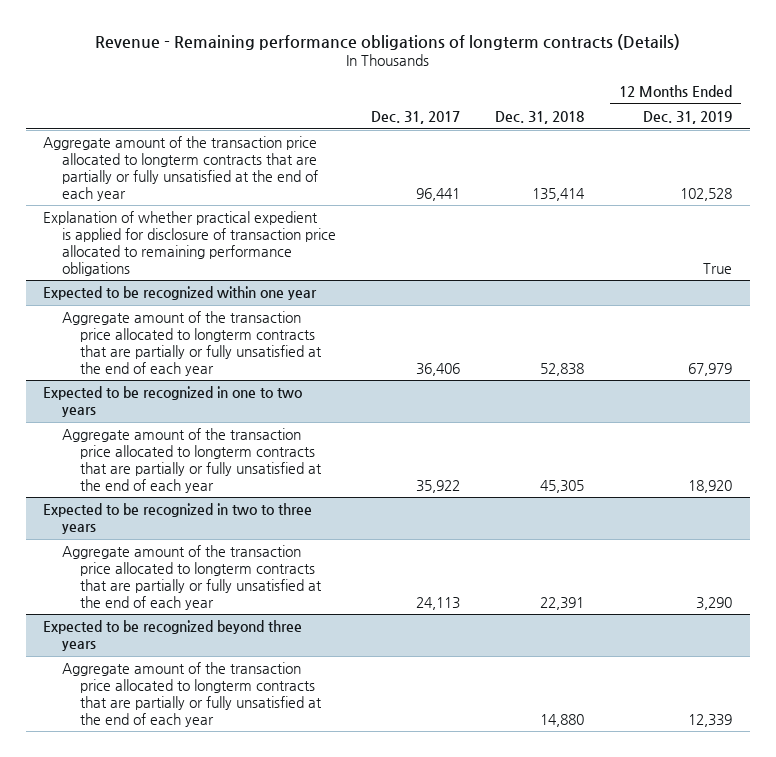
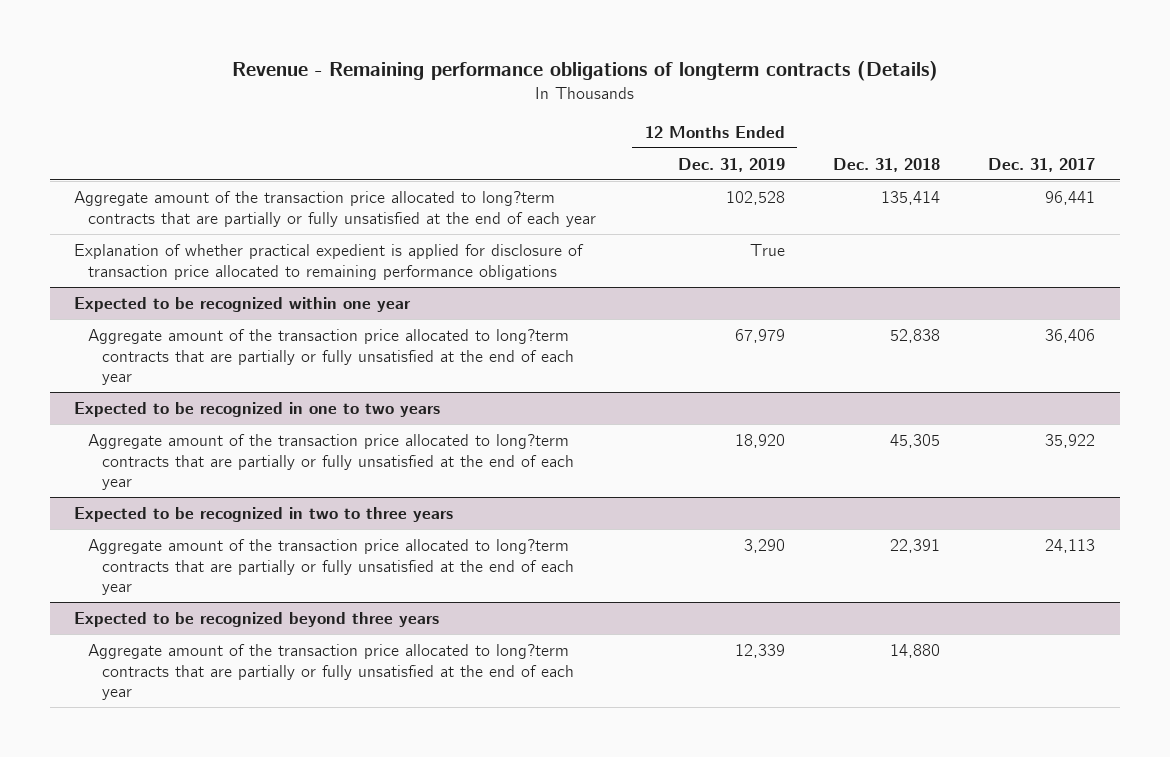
[43,136,318,201] Aggregate amount of the transaction price allocated to longterm contracts that are partially or fully unsatisfied at the end of each year -> [74,190,597,227] Aggregate amount of the transaction price allocated to long?term contracts that are partially or fully unsatisfied at the end of each year
[61,311,323,376] Aggregate amount of the transaction price allocated to longterm contracts that are partially or fully unsatisfied at the end of each year -> [88,328,574,386] Aggregate amount of the transaction price allocated to long?term contracts that are partially or fully unsatisfied at the end of each year
[61,428,323,493] Aggregate amount of the transaction price allocated to longterm contracts that are partially or fully unsatisfied at the end of each year -> [88,433,574,491] Aggregate amount of the transaction price allocated to long?term contracts that are partially or fully unsatisfied at the end of each year
[61,545,323,610] Aggregate amount of the transaction price allocated to longterm contracts that are partially or fully unsatisfied at the end of each year -> [88,538,574,596] Aggregate amount of the transaction price allocated to long?term contracts that are partially or fully unsatisfied at the end of each year
[61,662,323,727] Aggregate amount of the transaction price allocated to longterm contracts that are partially or fully unsatisfied at the end of each year -> [88,643,574,701] Aggregate amount of the transaction price allocated to long?term contracts that are partially or fully unsatisfied at the end of each year

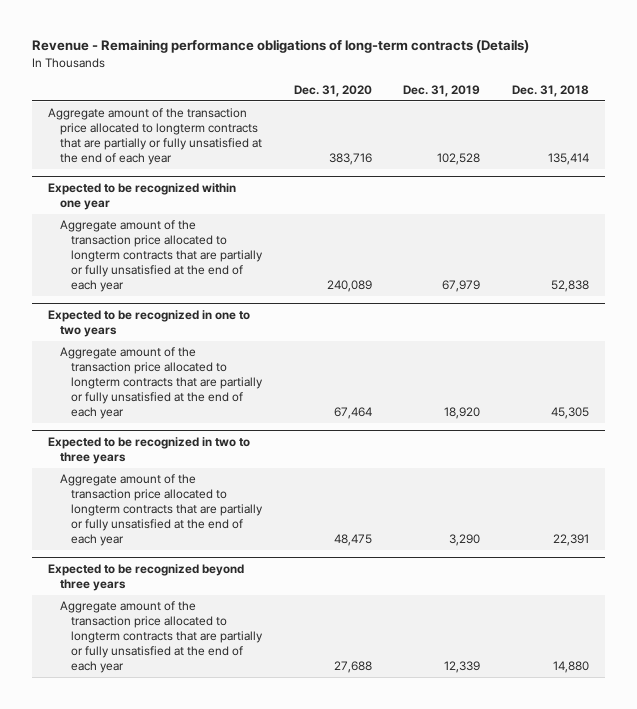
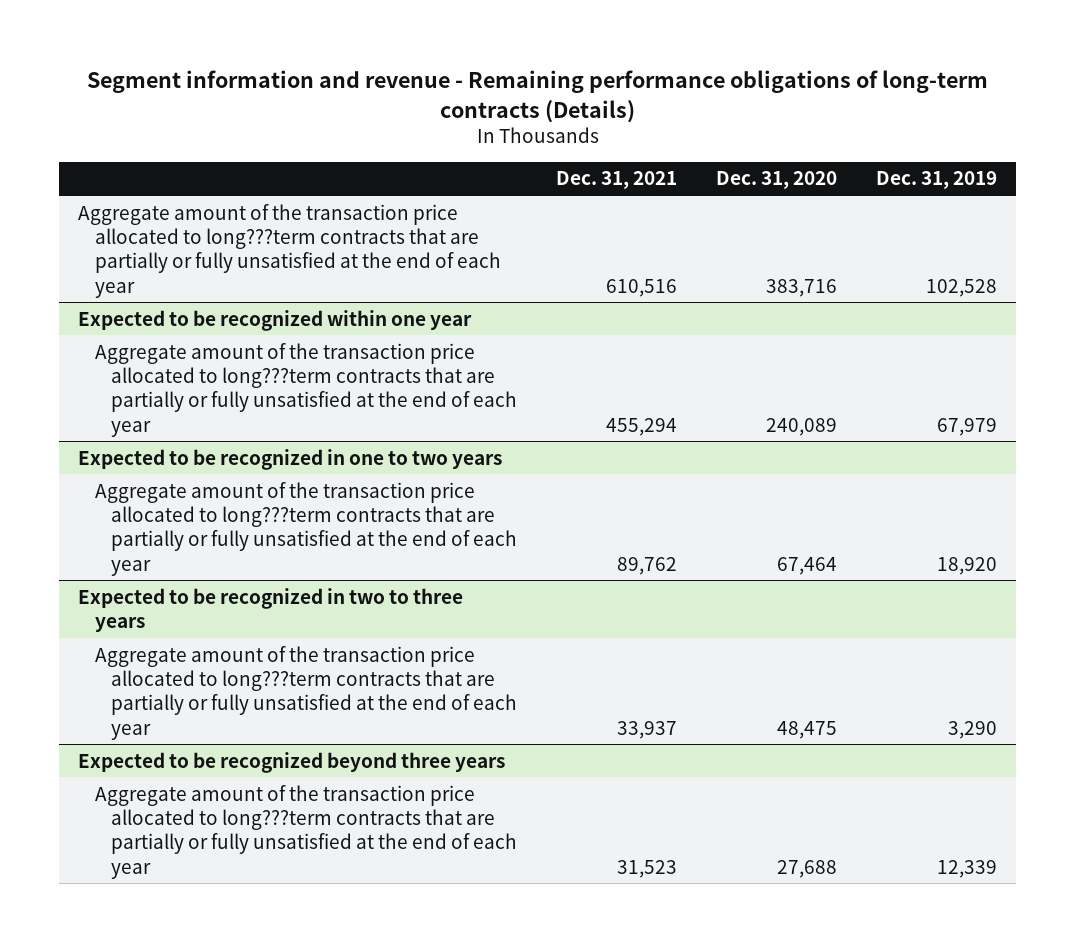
[32,39,530,54] Revenue - Remaining performance obligations of long-term contracts (Details) -> [86,70,988,123] Segment information and revenue - Remaining performance obligations of long-term contracts (Details)
[511,84,589,97] Dec. 31, 2018 -> none
none -> [555,171,677,190] Dec. 31, 2021
[47,108,262,166] Aggregate amount of the transaction price allocated to longterm contracts that are partially or fully unsatisfied at the end of each year -> [78,203,501,298] Aggregate amount of the transaction price allocated to long???term contracts that are partially or fully unsatisfied at the end of each year
[59,220,264,293] Aggregate amount of the transaction price allocated to longterm contracts that are partially or fully unsatisfied at the end of each year -> [94,342,517,437] Aggregate amount of the transaction price allocated to long???term contracts that are partially or fully unsatisfied at the end of each year
[59,347,264,420] Aggregate amount of the transaction price allocated to longterm contracts that are partially or fully unsatisfied at the end of each year -> [94,481,517,576] Aggregate amount of the transaction price allocated to long???term contracts that are partially or fully unsatisfied at the end of each year
[59,474,264,547] Aggregate amount of the transaction price allocated to longterm contracts that are partially or fully unsatisfied at the end of each year -> [94,645,517,740] Aggregate amount of the transaction price allocated to long???term contracts that are partially or fully unsatisfied at the end of each year
[59,601,264,674] Aggregate amount of the transaction price allocated to longterm contracts that are partially or fully unsatisfied at the end of each year -> [94,784,517,879] Aggregate amount of the transaction price allocated to long???term contracts that are partially or fully unsatisfied at the end of each year

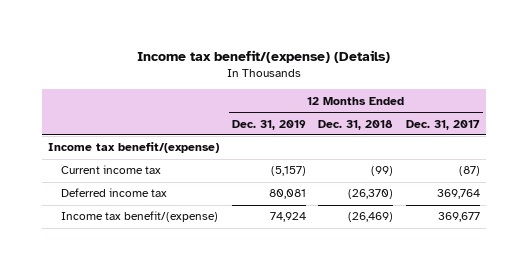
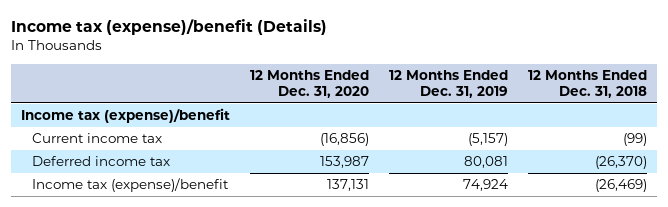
[137,50,391,64] Income tax benefit/(expense) (Details) -> [10,18,327,35] Income tax (expense)/benefit (Details)
[405,119,480,130] Dec. 31, 2017 -> none
none -> [249,69,369,98] 12 Months Ended Dec. 31, 2020
[48,142,220,154] Income tax benefit/(expense) -> [20,108,230,124] Income tax (expense)/benefit
[61,211,219,223] Income tax benefit/(expense) -> [31,178,229,193] Income tax (expense)/benefit

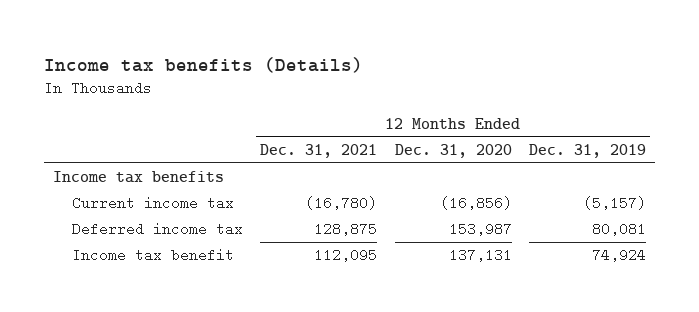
[10,18,327,35] Income tax (expense)/benefit (Details) -> [44,56,364,73] Income tax benefits (Details)
[527,69,647,98] 12 Months Ended Dec. 31, 2018 -> none
none -> [260,143,378,158] Dec. 31, 2021
[20,108,230,124] Income tax (expense)/benefit -> [52,171,224,184] Income tax benefits
[31,178,229,193] Income tax (expense)/benefit -> [71,248,234,263] Income tax benefit

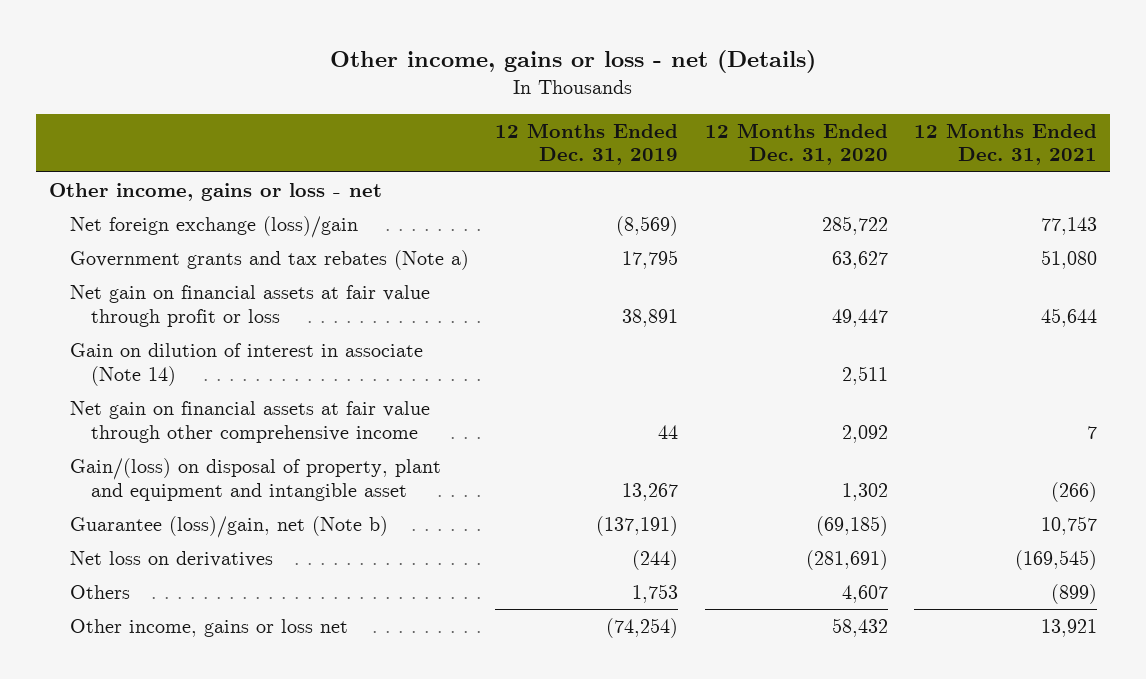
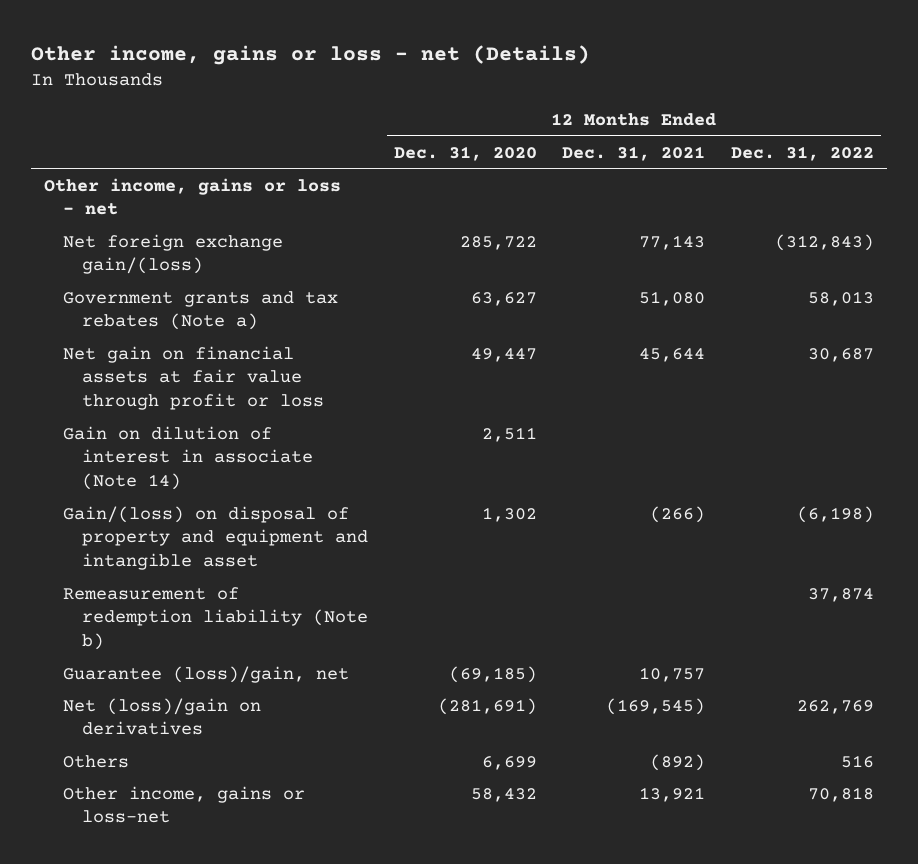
[495,122,679,166] 12 Months Ended Dec. 31, 2019 -> none
none -> [731,145,875,161] Dec. 31, 2022
[69,215,358,238] Net foreign exchange (loss)/gain -> [63,233,284,275] Net foreign exchange gain/(loss)
[69,400,430,443] Net gain on financial assets at fair value through other comprehensive income -> none
[69,457,441,501] Gain/(loss) on disposal of property, plant and equipment and intangible asset -> [63,505,369,571] Gain/(loss) on disposal of property and equipment and intangible asset
none -> [63,586,369,651] Remeasurement of redemption liability (Note b)
[69,515,388,538] Guarantee (loss)/gain, net (Note b) -> [63,665,350,683] Guarantee (loss)/gain, net
[69,550,273,567] Net loss on derivatives -> [63,697,262,736] Net (loss)/gain on derivatives
[841,584,888,603] 4,607 -> [481,755,537,770] 6,699
[1051,583,1098,604] (899) -> [650,753,706,771] (892)
[69,618,348,637] Other income, gains or loss net -> [63,785,306,824] Other income, gains or loss-net

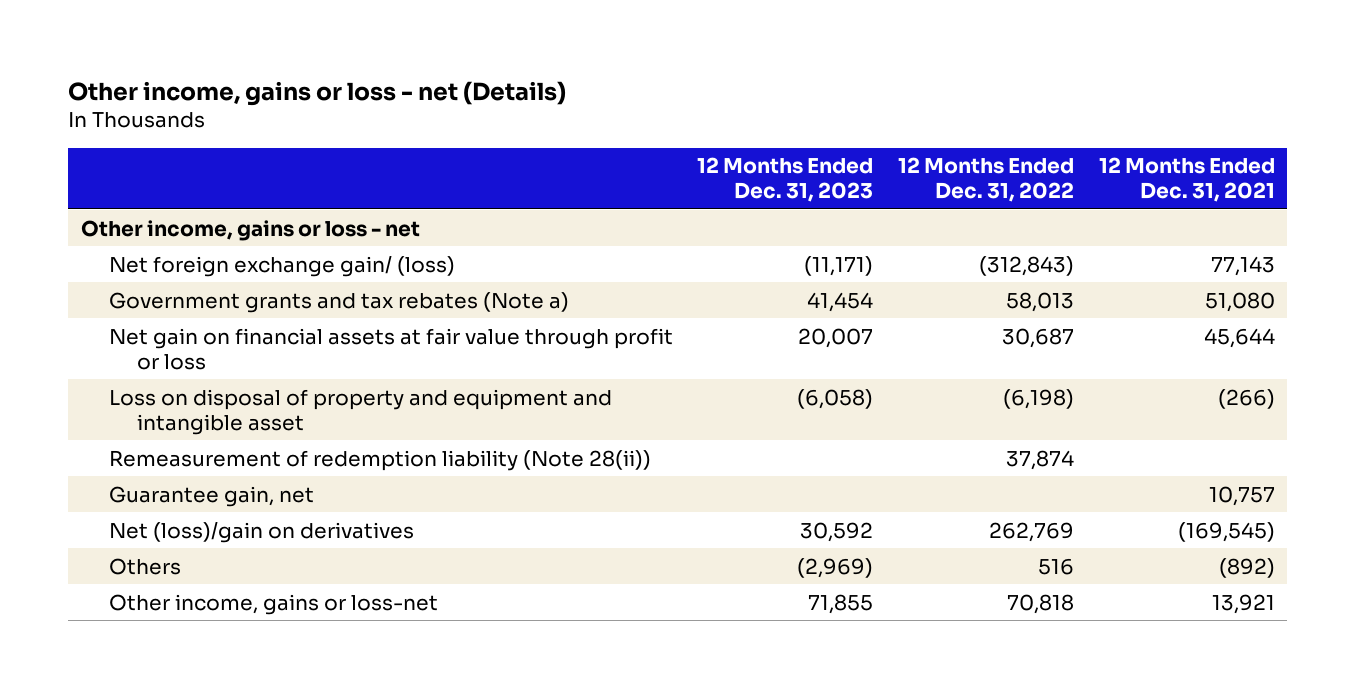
[393,145,537,161] Dec. 31, 2020 -> none
none -> [697,157,874,203] 12 Months Ended Dec. 31, 2023
[63,233,284,275] Net foreign exchange gain/(loss) -> [108,255,455,277] Net foreign exchange gain/ (loss)
[63,425,314,491] Gain on dilution of interest in associate (Note 14) -> none
[63,505,369,571] Gain/(loss) on disposal of property and equipment and intangible asset -> [108,388,612,435] Loss on disposal of property and equipment and intangible asset
[63,586,369,651] Remeasurement of redemption liability (Note b) -> [108,449,651,471] Remeasurement of redemption liability (Note 28(ii))
[63,665,350,683] Guarantee (loss)/gain, net -> [108,485,314,507] Guarantee gain, net

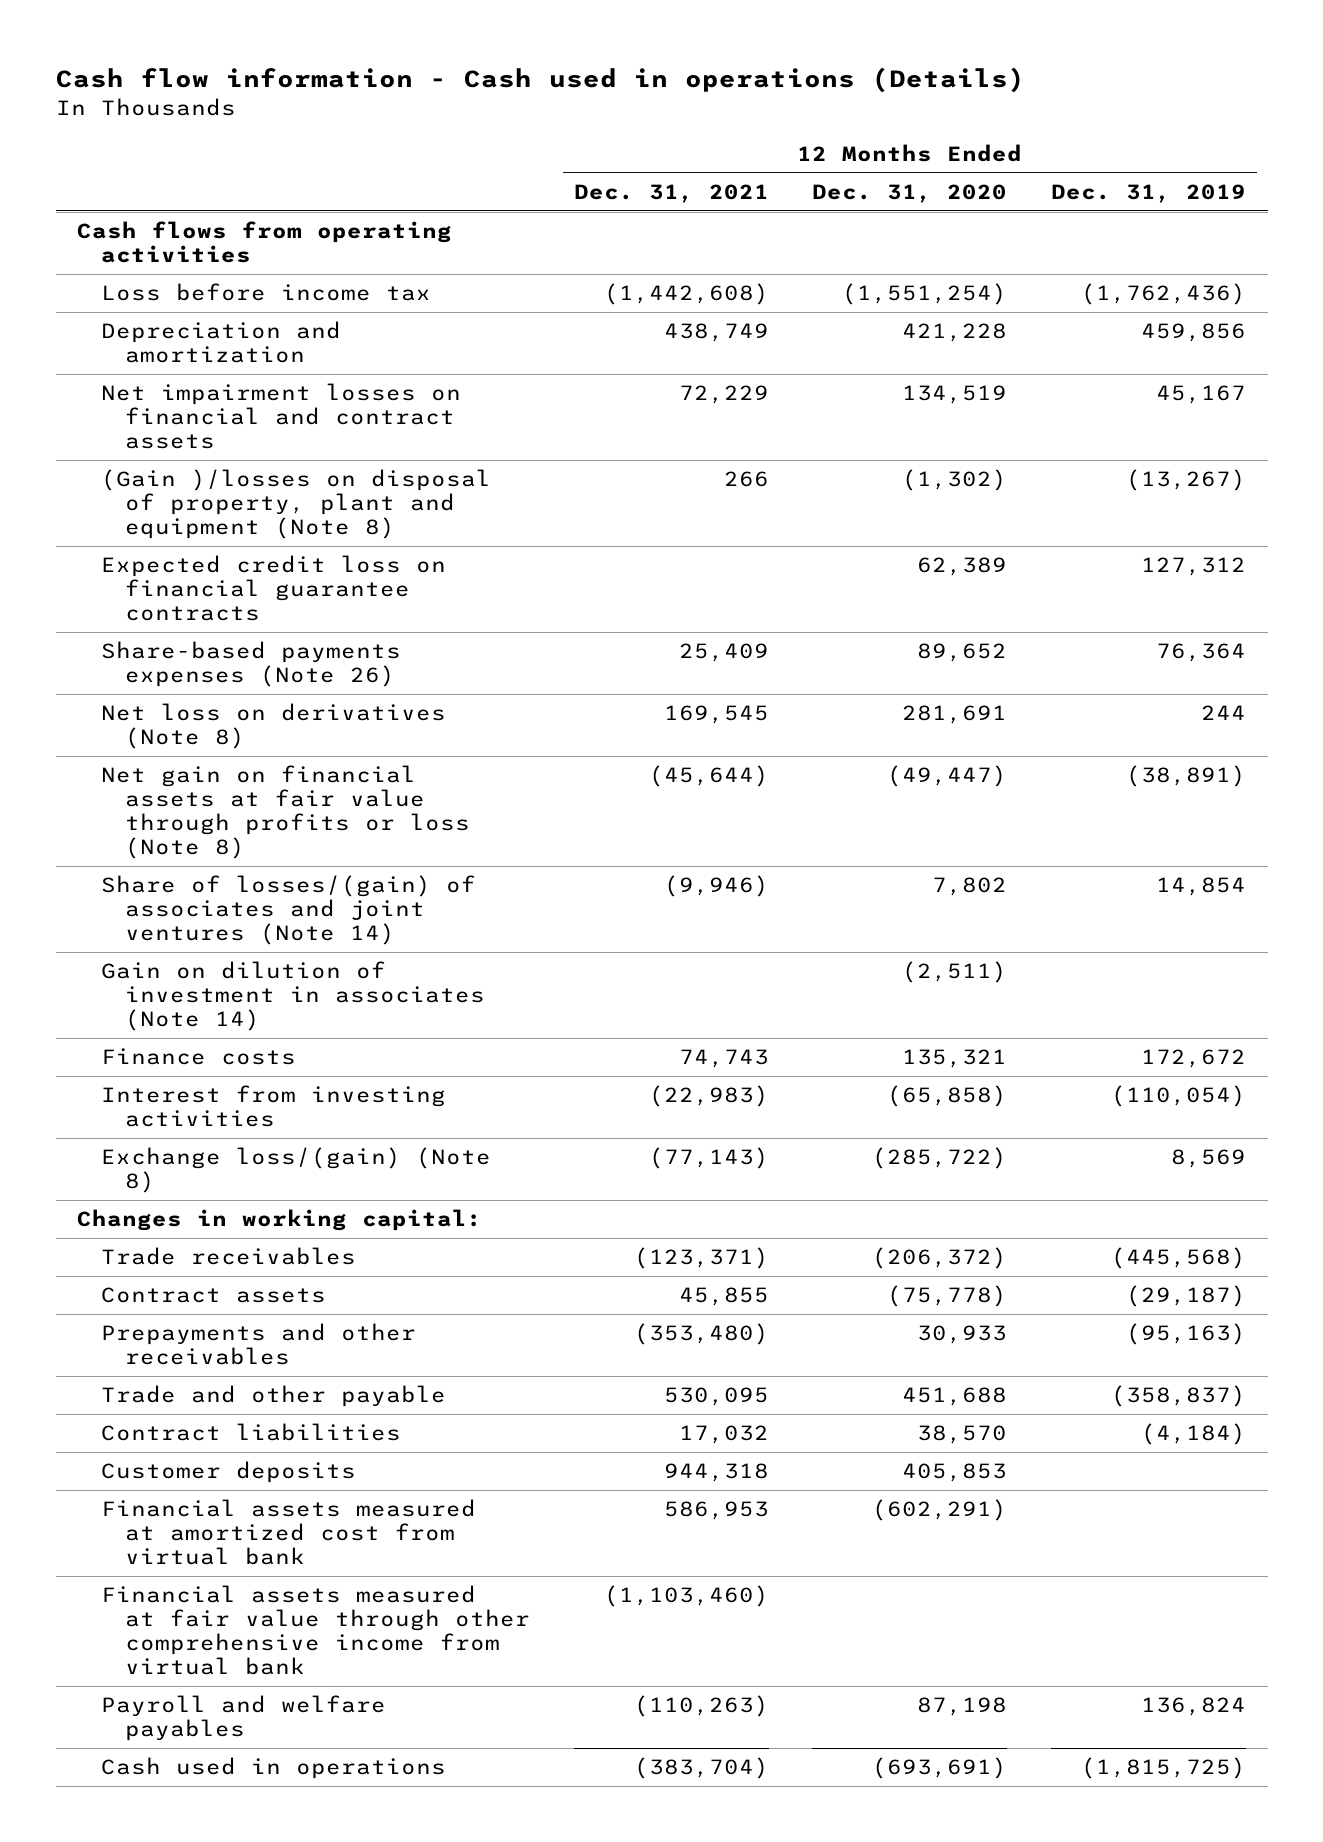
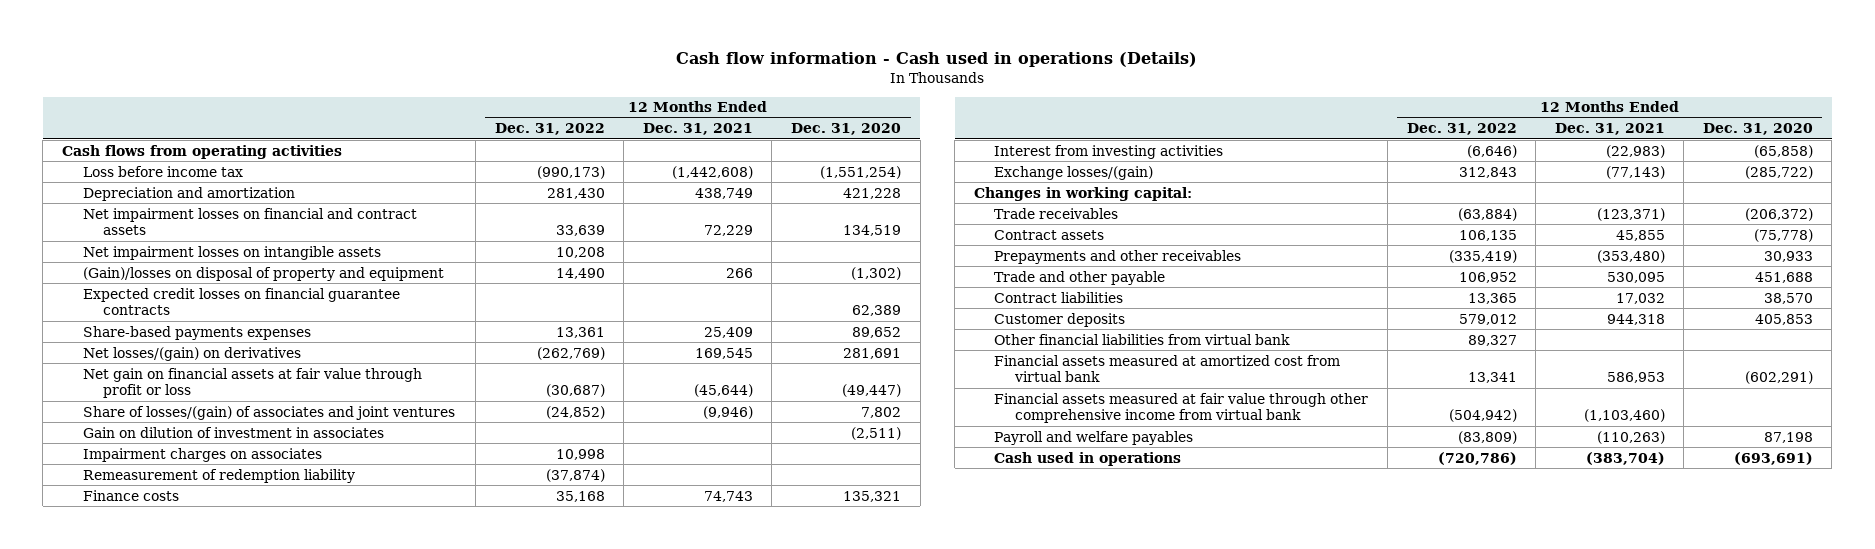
[1050,183,1246,203] Dec. 31, 2019 -> none
none -> [494,123,605,136] Dec. 31, 2022
none -> [82,245,381,260] Net impairment losses on intangible assets
[101,469,492,540] (Gain )/losses on disposal of property, plant and equipment (Note 8) -> [82,266,444,281] (Gain)/losses on disposal of property and equipment
[101,555,447,622] Expected credit loss on financial guarantee contracts -> [82,287,400,316] Expected credit losses on financial guarantee contracts
[101,641,402,688] Share-based payments expenses (Note 26) -> [82,325,311,340] Share-based payments expenses
[101,703,447,750] Net loss on derivatives (Note 8) -> [82,346,301,361] Net losses/(gain) on derivatives
[101,765,470,860] Net gain on financial assets at fair value through profits or loss (Note 8) -> [82,367,422,399] Net gain on financial assets at fair value through profit or loss
[101,875,477,946] Share of losses/(gain) of associates and joint ventures (Note 14) -> [82,405,455,420] Share of losses/(gain) of associates and joint ventures
[101,961,485,1032] Gain on dilution of investment in associates (Note 14) -> [82,426,384,438] Gain on dilution of investment in associates
none -> [82,447,322,462] Impairment charges on associates
none -> [82,468,355,483] Remeasurement of redemption liability
[101,1147,492,1194] Exchange loss/(gain) (Note 8) -> [994,165,1154,180] Exchange losses/(gain)
none -> [994,333,1291,345] Other financial liabilities from virtual bank

